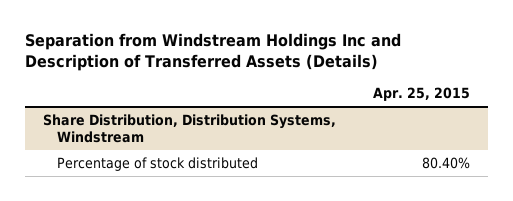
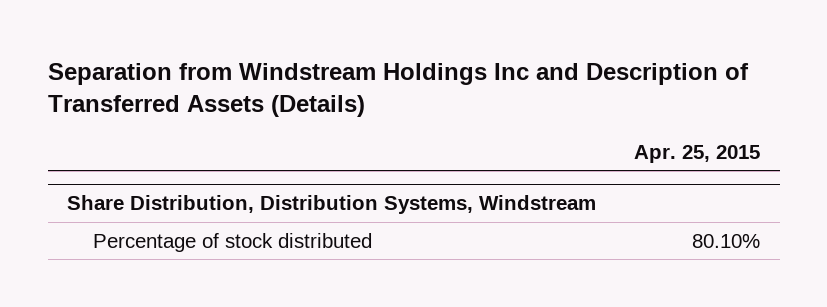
[421,156,470,169] 80.40% -> [692,233,761,248] 80.10%

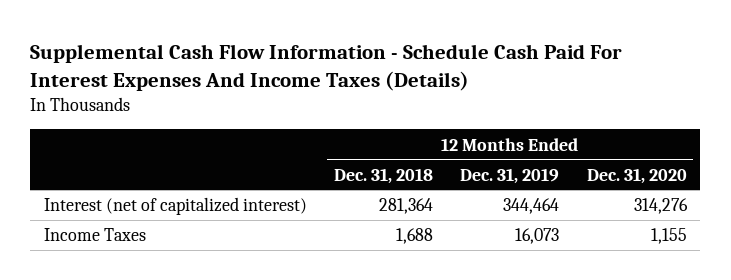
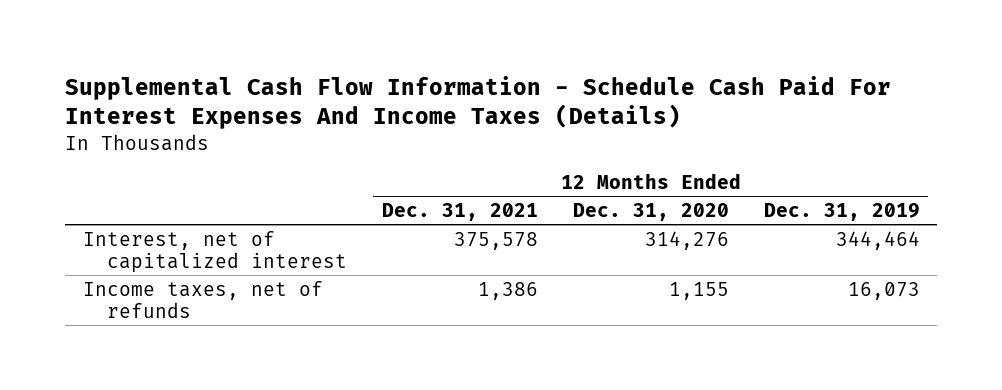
[334,167,434,184] Dec. 31, 2018 -> none
none -> [382,203,539,222] Dec. 31, 2021
[43,197,307,216] Interest (net of capitalized interest) -> [82,230,348,273] Interest, net of capitalized interest
[43,228,146,242] Income Taxes -> [82,280,323,318] Income taxes, net of refunds

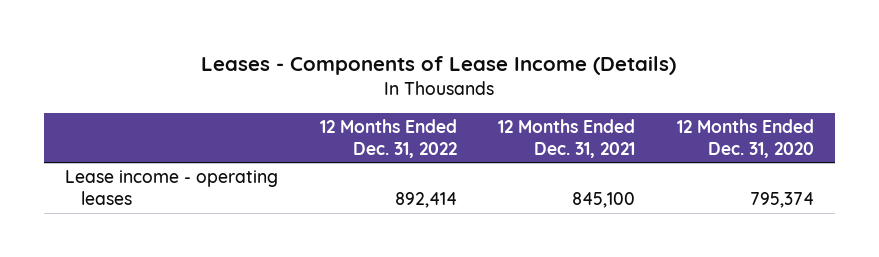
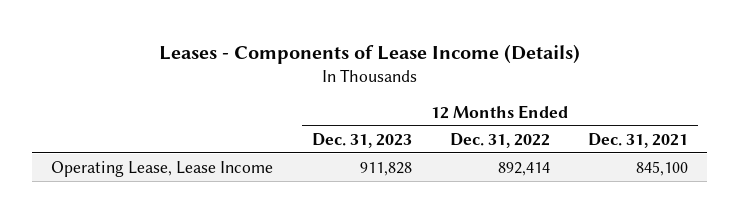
[677,118,815,158] 12 Months Ended Dec. 31, 2020 -> none
none -> [311,132,412,148] Dec. 31, 2023
[64,170,278,206] Lease income - operating leases -> [51,160,274,177] Operating Lease, Lease Income

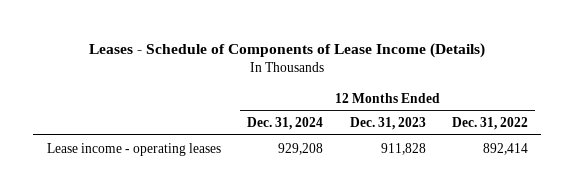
[158,43,580,64] Leases - Components of Lease Income (Details) -> [89,43,486,59] Leases - Schedule of Components of Lease Income (Details)
[588,132,689,148] Dec. 31, 2021 -> none
none -> [247,116,324,130] Dec. 31, 2024
[51,160,274,177] Operating Lease, Lease Income -> [46,142,221,156] Lease income - operating leases

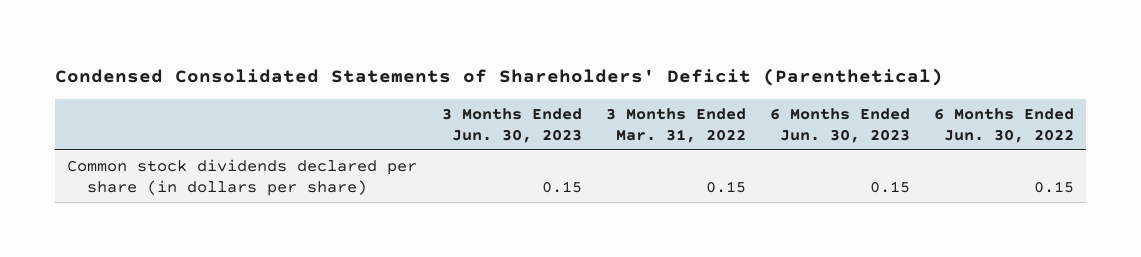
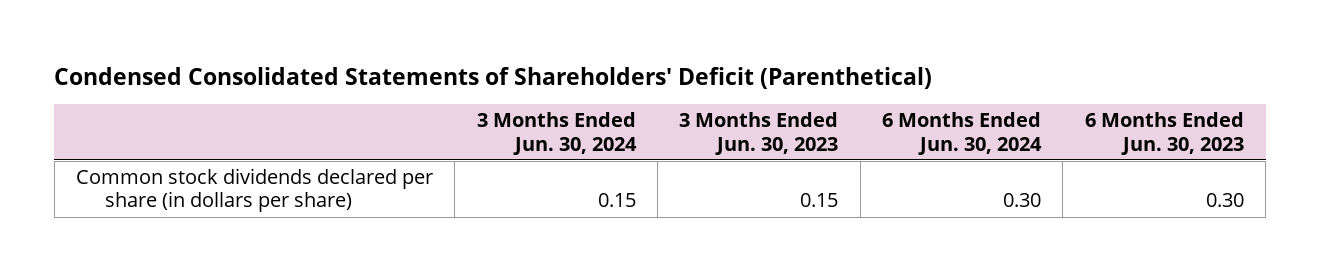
[605,107,746,144] 3 Months Ended Mar. 31, 2022 -> none
[934,107,1075,144] 6 Months Ended Jun. 30, 2022 -> none
none -> [476,112,637,155] 3 Months Ended Jun. 30, 2024
none -> [882,112,1043,155] 6 Months Ended Jun. 30, 2024
[869,180,910,193] 0.15 -> [1205,193,1244,208] 0.30

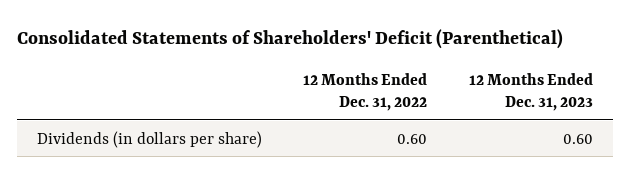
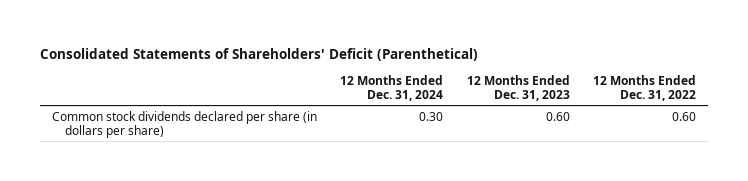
none -> [340,75,444,102] 12 Months Ended Dec. 31, 2024
[37,130,263,148] Dividends (in dollars per share) -> [51,110,317,138] Common stock dividends declared per share (in dollars per share)

